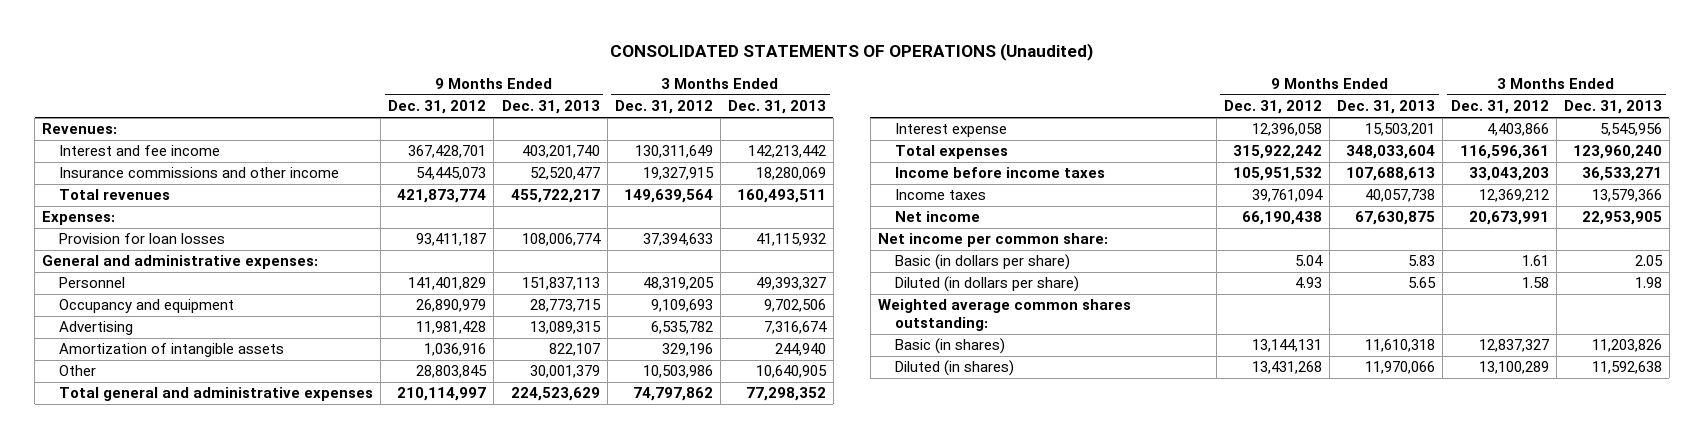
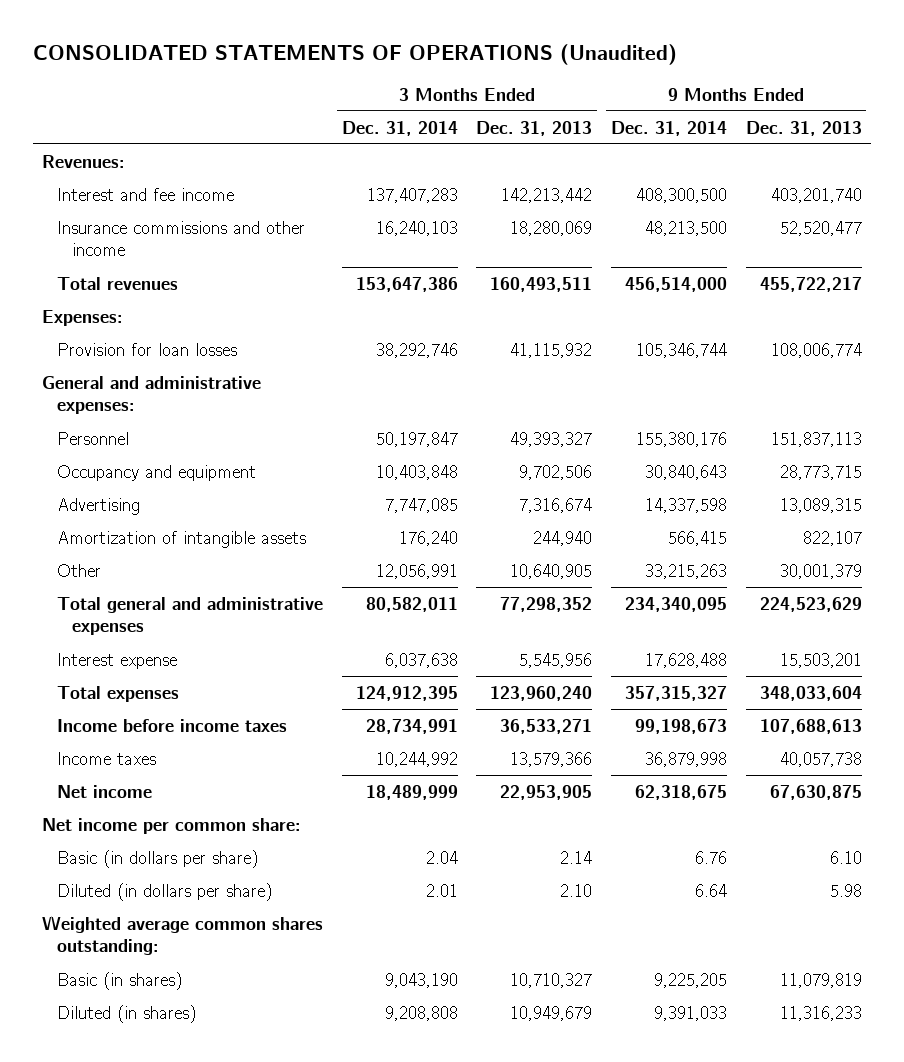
[388,100,487,115] Dec. 31, 2012 -> none
[614,100,713,115] Dec. 31, 2012 -> none
none -> [341,120,458,136] Dec. 31, 2014
none -> [611,120,728,136] Dec. 31, 2014
[1408,255,1436,267] 5.83 -> [829,850,862,864] 6.10
[1634,255,1663,267] 2.05 -> [560,850,593,864] 2.14
[1408,277,1437,289] 5.65 -> [829,883,862,897] 5.98
[1634,277,1662,289] 1.98 -> [560,883,593,897] 2.10
[1365,339,1436,353] 11,610,318 -> [779,972,862,988] 11,079,819
[1591,339,1662,353] 11,203,826 -> [510,972,593,988] 10,710,327
[1365,361,1436,375] 11,970,066 -> [779,1005,862,1021] 11,316,233
[1591,361,1662,375] 11,592,638 -> [510,1005,593,1021] 10,949,679

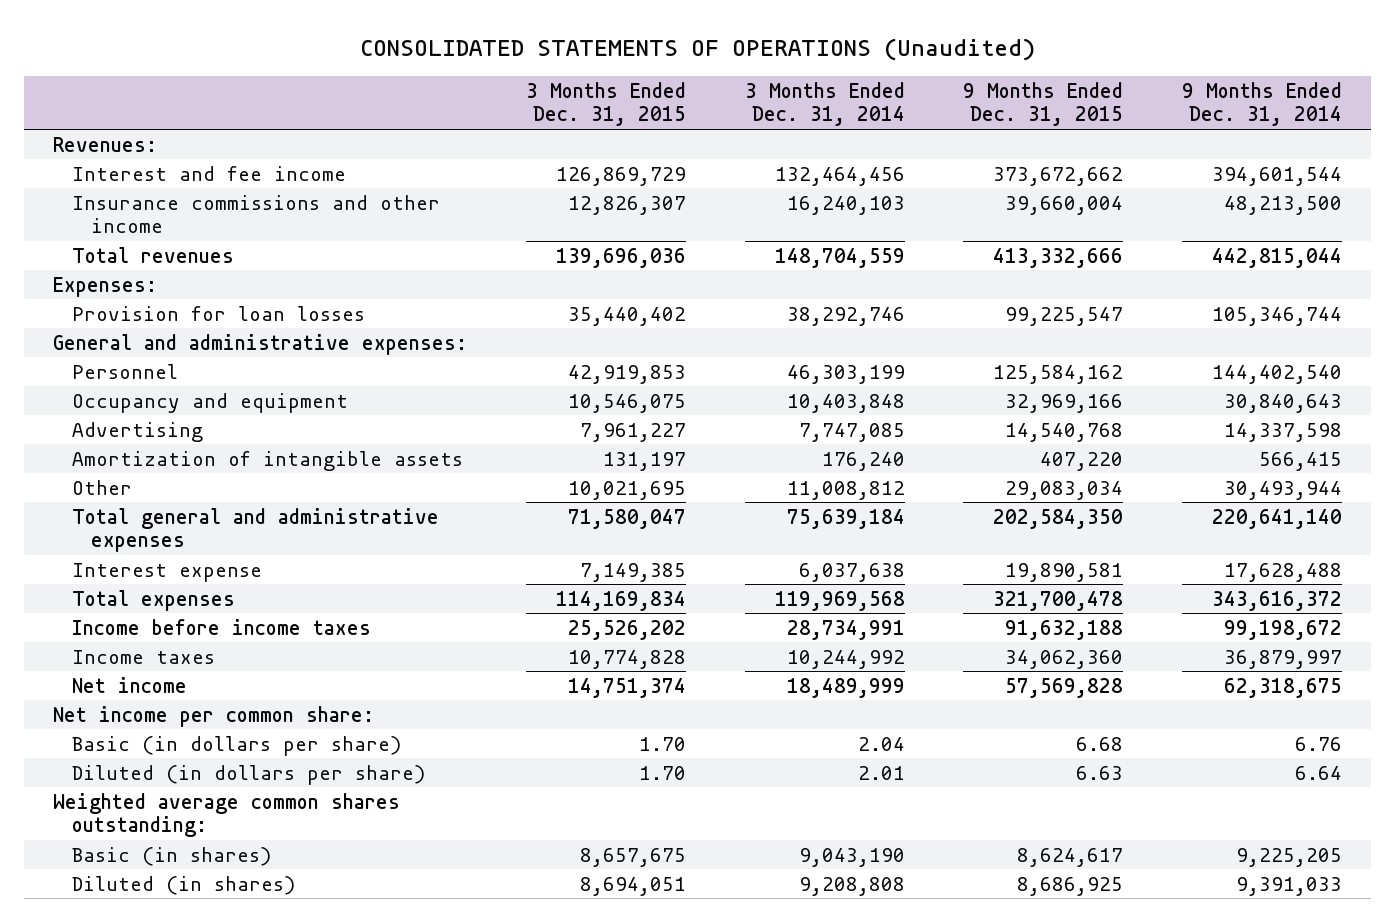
[476,120,593,136] Dec. 31, 2013 -> none
[745,120,862,136] Dec. 31, 2013 -> none
none -> [525,81,686,127] 3 Months Ended Dec. 31, 2015
none -> [963,81,1124,127] 9 Months Ended Dec. 31, 2015
[366,187,458,203] 137,407,283 -> [774,166,905,186] 132,464,456
[636,187,728,203] 408,300,500 -> [1212,166,1343,186] 394,601,544
[355,276,458,292] 153,647,386 -> [774,247,905,268] 148,704,559
[625,276,728,292] 456,514,000 -> [1212,247,1343,268] 442,815,044
[375,431,458,447] 50,197,847 -> [786,364,905,384] 46,303,199
[636,431,728,447] 155,380,176 -> [1212,364,1343,384] 144,402,540
[375,563,458,579] 12,056,991 -> [786,480,905,500] 11,008,812
[645,563,728,579] 33,215,263 -> [1224,480,1343,500] 30,493,944
[365,596,458,612] 80,582,011 -> [786,508,905,529] 75,639,184
[625,596,728,612] 234,340,095 -> [1212,508,1343,529] 220,641,140
[355,685,458,701] 124,912,395 -> [774,590,905,611] 119,969,568
[625,685,728,701] 357,315,327 -> [1212,590,1343,611] 343,616,372
[635,718,728,734] 99,198,673 -> [1224,619,1343,640] 99,198,672
[645,751,728,767] 36,879,998 -> [1224,649,1343,669] 36,879,997

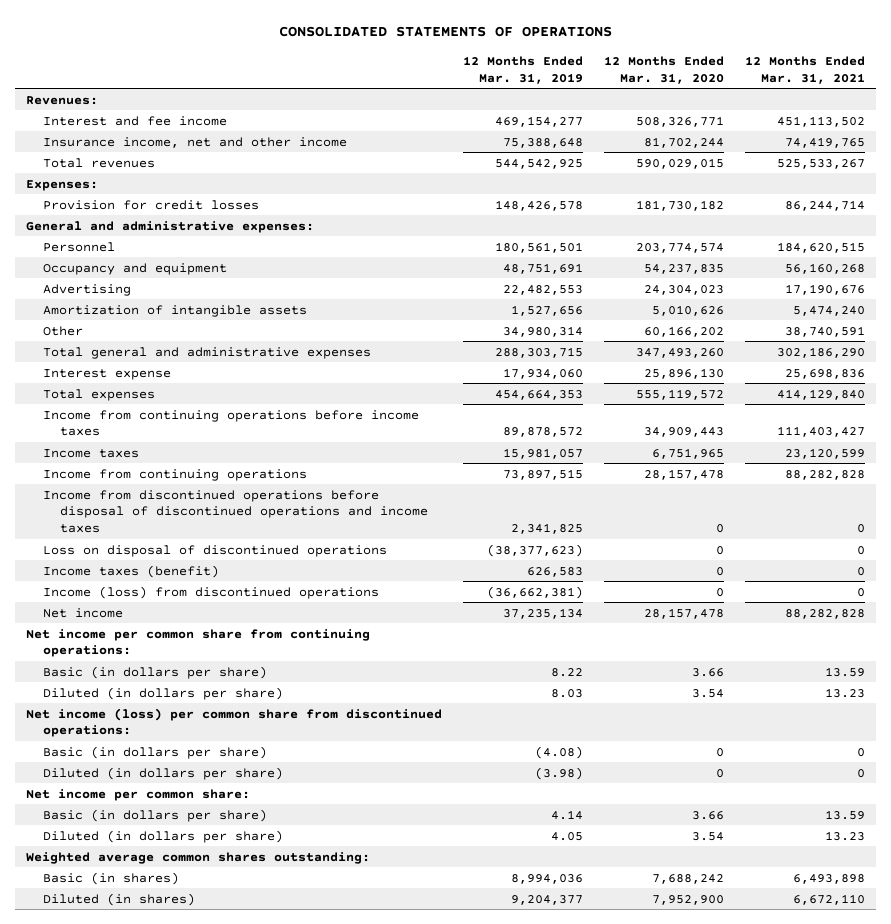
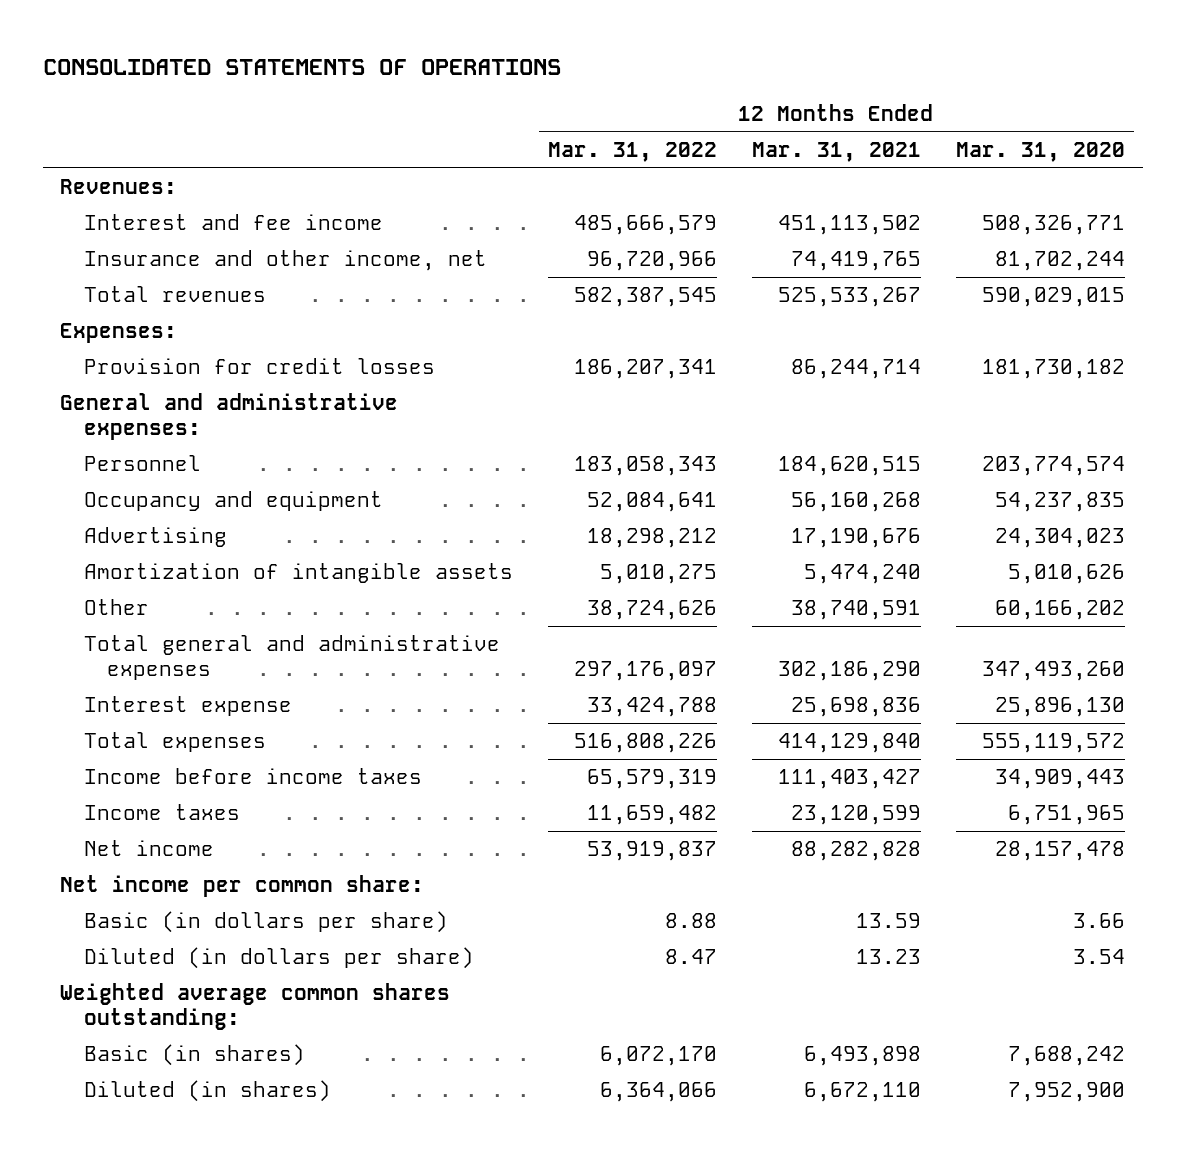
[462,55,583,84] 12 Months Ended Mar. 31, 2019 -> none
none -> [547,142,717,163] Mar. 31, 2022
[43,136,348,148] Insurance income, net and other income -> [83,250,487,272] Insurance and other income, net
[43,409,420,437] Income from continuing operations before income taxes -> [83,768,422,785] Income before income taxes
[43,468,308,481] Income from continuing operations -> none
[43,489,429,534] Income from discontinued operations before disposal of discontinued operations and income taxes -> none
[43,544,388,557] Loss on disposal of discontinued operations -> none
[43,564,220,578] Income taxes (benefit) -> none
[43,585,380,599] Income (loss) from discontinued operations -> none
[25,628,370,658] Net income per common share from continuing operations: -> none
[43,665,268,679] Basic (in dollars per share) -> none
[43,686,284,700] Diluted (in dollars per share) -> none
[25,707,442,738] Net income (loss) per common share from discontinued operations: -> none
[43,745,268,759] Basic (in dollars per share) -> none
[43,766,284,780] Diluted (in dollars per share) -> none

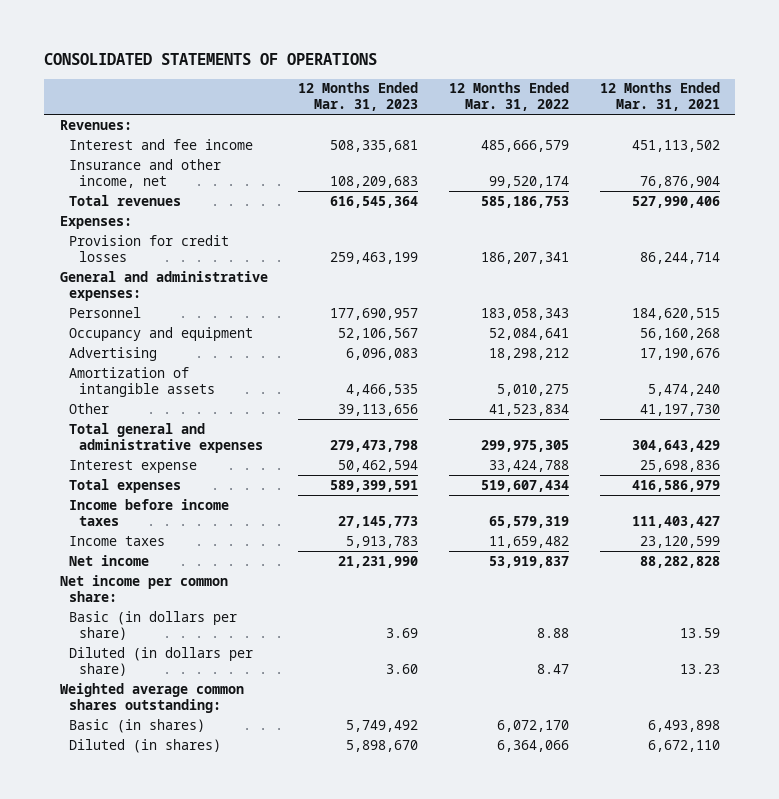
[956,142,1126,163] Mar. 31, 2020 -> none
none -> [298,82,419,112] 12 Months Ended Mar. 31, 2023
[586,251,717,272] 96,720,966 -> [489,175,570,188] 99,520,174
[790,251,921,272] 74,419,765 -> [639,175,720,188] 76,876,904
[573,287,717,308] 582,387,545 -> [481,195,570,208] 585,186,753
[777,287,921,308] 525,533,267 -> [631,195,720,208] 527,990,406
[586,600,717,621] 38,724,626 -> [489,403,570,416] 41,523,834
[790,600,921,621] 38,740,591 -> [639,403,720,416] 41,197,730
[573,661,717,682] 297,176,097 -> [481,439,570,452] 299,975,305
[777,661,921,682] 302,186,290 -> [631,439,720,452] 304,643,429
[573,733,717,754] 516,808,226 -> [481,479,570,492] 519,607,434
[777,733,921,754] 414,129,840 -> [631,479,720,492] 416,586,979

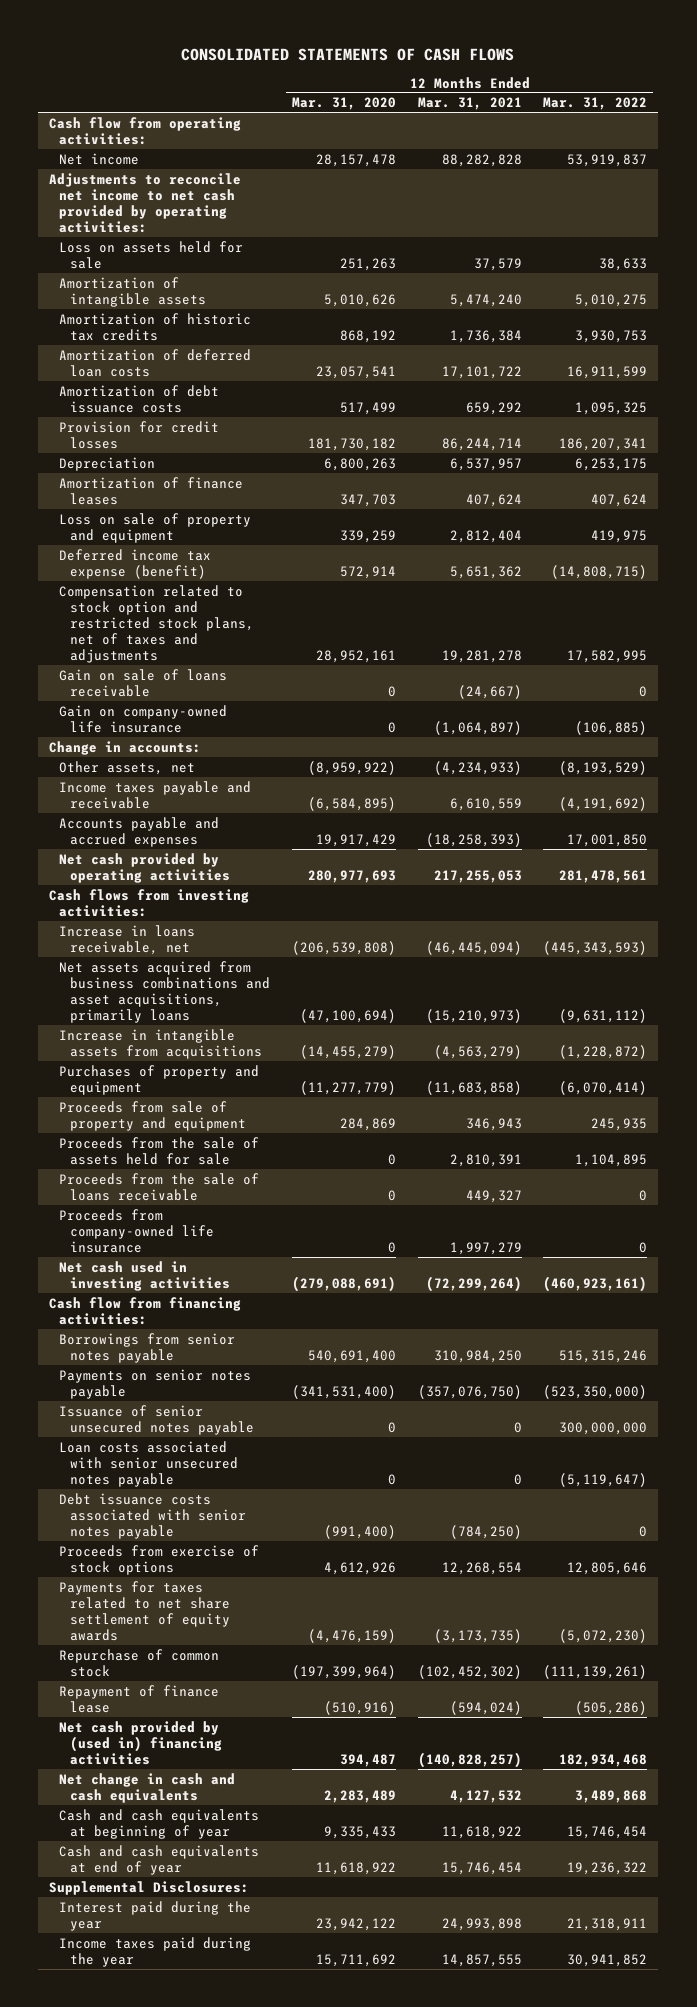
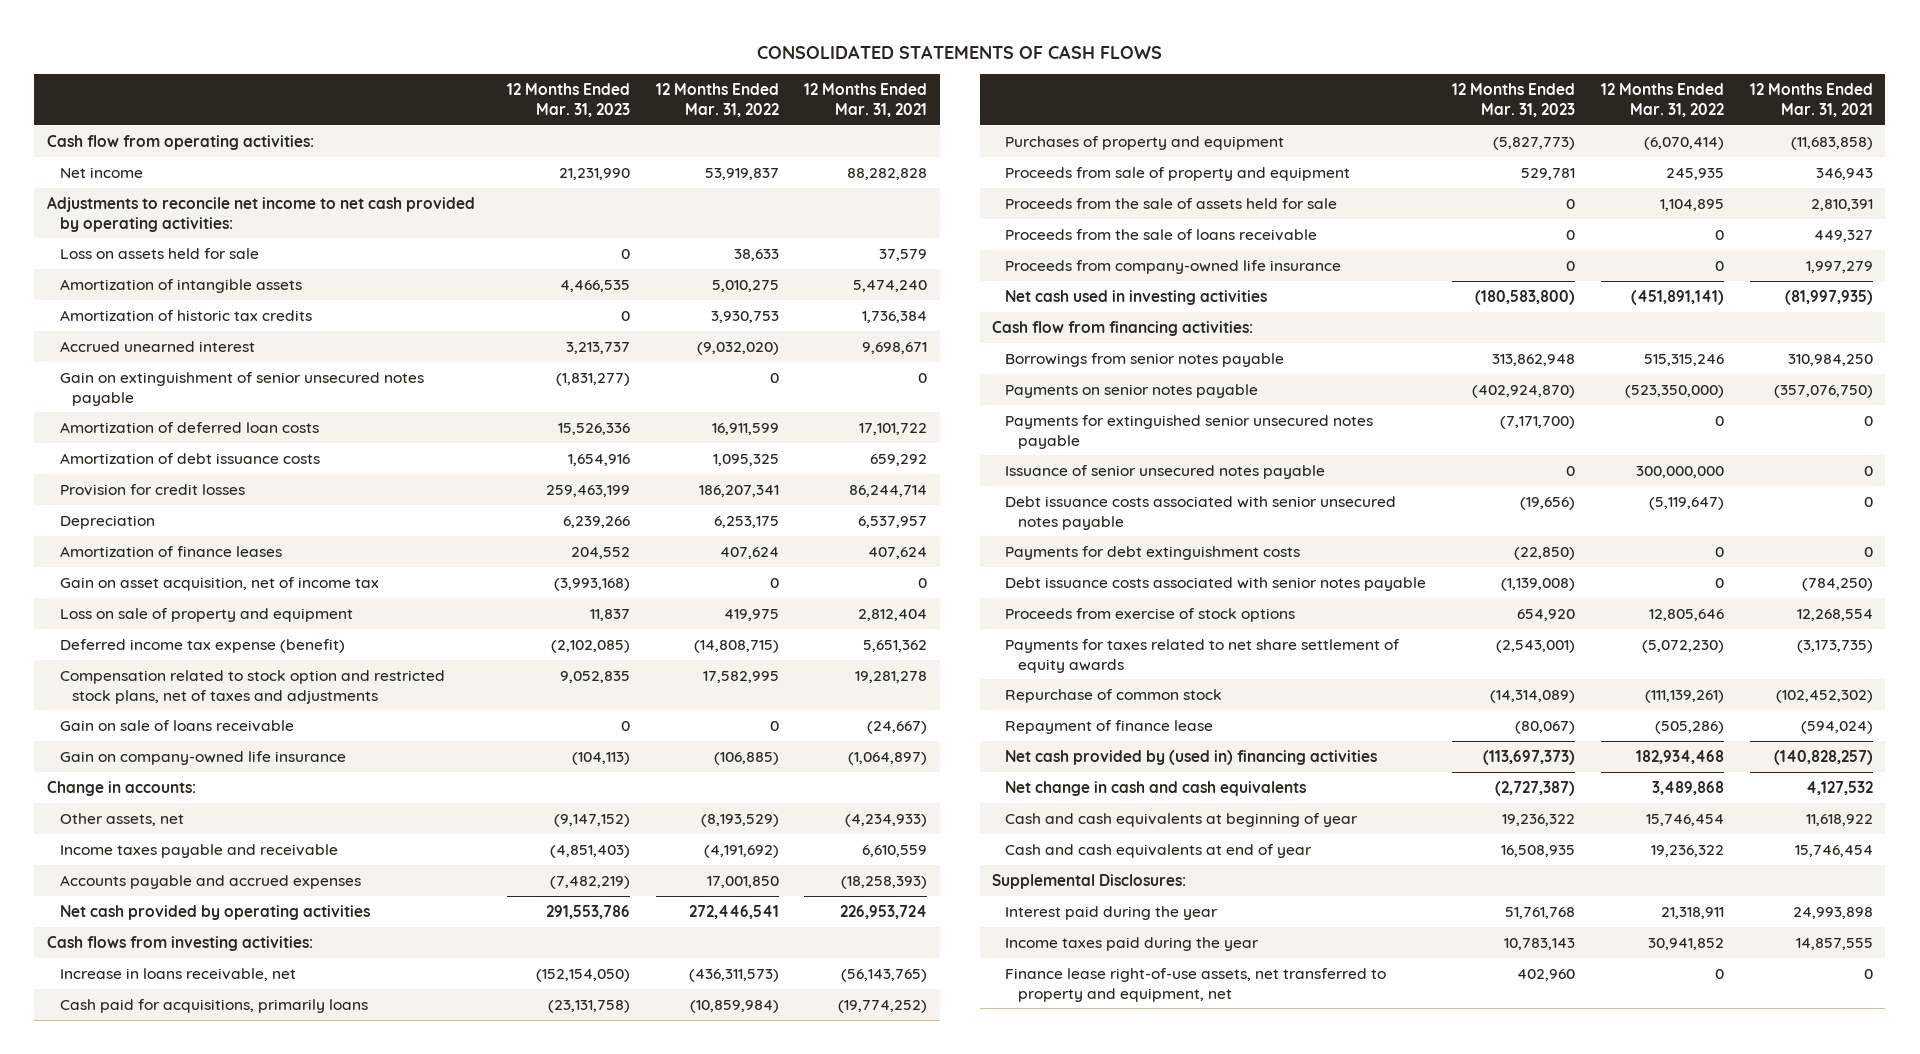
[291,97,396,111] Mar. 31, 2020 -> none
none -> [506,83,630,117] 12 Months Ended Mar. 31, 2023
none -> [59,341,255,353] Accrued unearned interest
none -> [59,372,424,406] Gain on extinguishment of senior unsecured notes payable
none -> [59,577,379,592] Gain on asset acquisition, net of income tax
[433,869,522,883] 217,255,053 -> [840,905,928,920] 226,953,724
[559,869,648,883] 281,478,561 -> [688,905,779,920] 272,446,541
[59,1028,262,1059] Increase in intangible assets from acquisitions -> none
[425,940,522,955] (46,445,094) -> [841,969,928,983] (56,143,765)
[543,940,648,955] (445,343,593) -> [688,969,779,983] (436,311,573)
[59,960,270,1023] Net assets acquired from business combinations and asset acquisitions, primarily loans -> [59,999,368,1014] Cash paid for acquisitions, primarily loans
[425,1008,522,1023] (15,210,973) -> [838,1000,928,1014] (19,774,252)
[559,1008,648,1023] (9,631,112) -> [689,1000,779,1014] (10,859,984)
[425,1275,522,1292] (72,299,264) -> [1784,290,1873,306] (81,997,935)
[543,1275,648,1292] (460,923,161) -> [1630,290,1724,306] (451,891,141)
none -> [1004,415,1373,449] Payments for extinguished senior unsecured notes payable
[59,1440,238,1487] Loan costs associated with senior unsecured notes payable -> [1004,496,1396,530] Debt issuance costs associated with senior unsecured notes payable
none -> [1004,546,1300,561] Payments for debt extinguishment costs
none -> [1004,968,1386,1002] Finance lease right-of-use assets, net transferred to property and equipment, net

